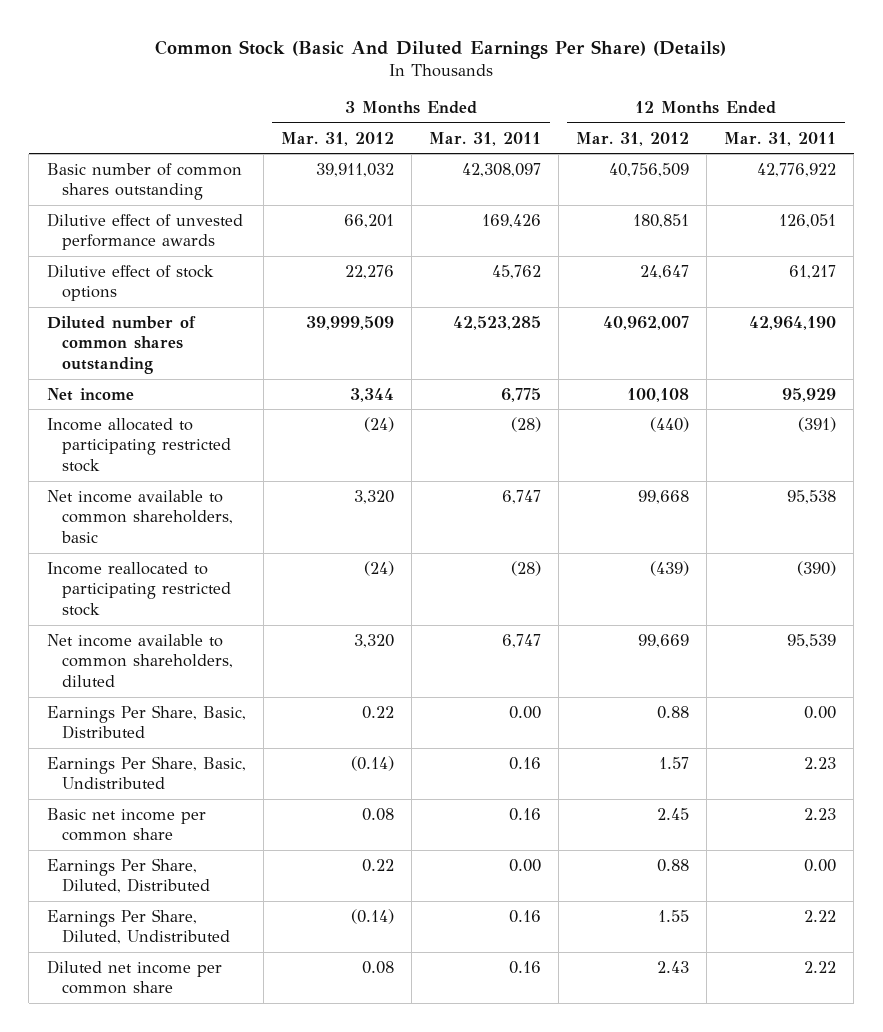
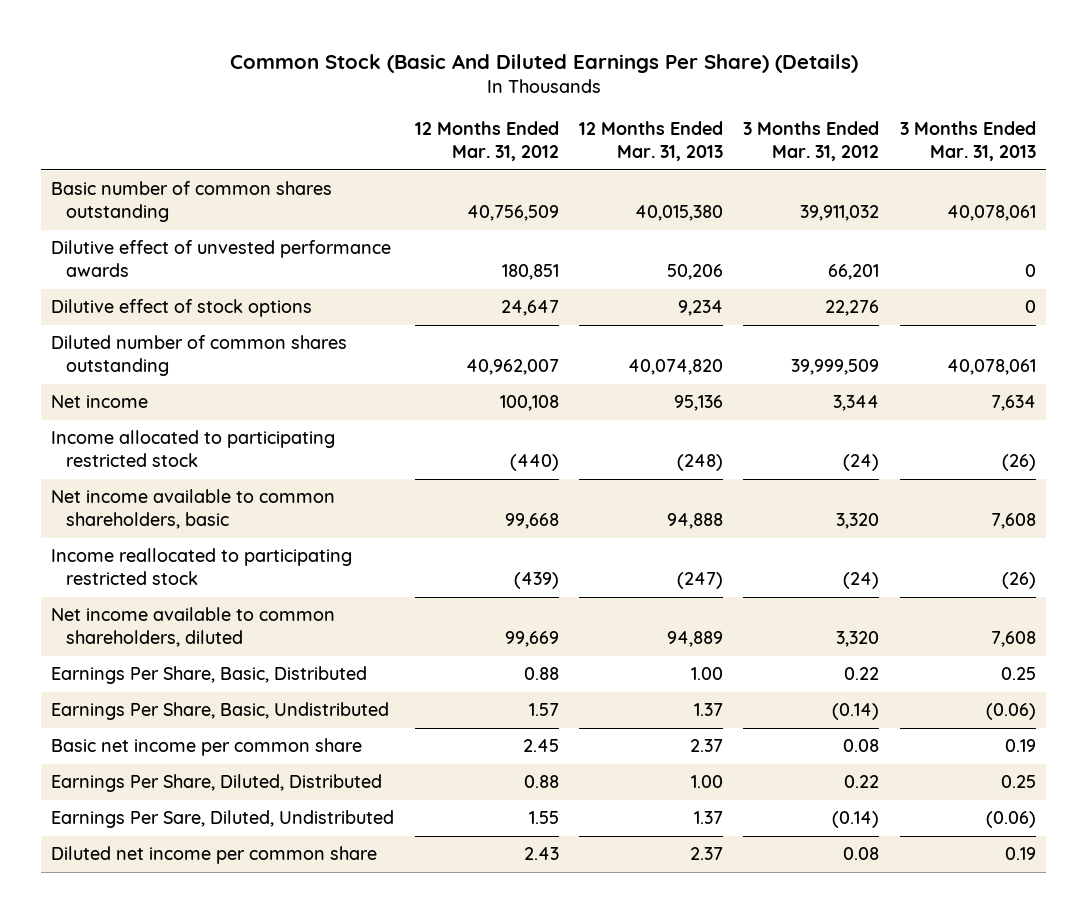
[428,131,541,146] Mar. 31, 2011 -> none
[724,131,837,146] Mar. 31, 2011 -> none
none -> [579,120,724,162] 12 Months Ended Mar. 31, 2013
none -> [899,120,1036,162] 3 Months Ended Mar. 31, 2013
[46,908,230,945] Earnings Per Share, Diluted, Undistributed -> [51,810,395,829] Earnings Per Sare, Diluted, Undistributed

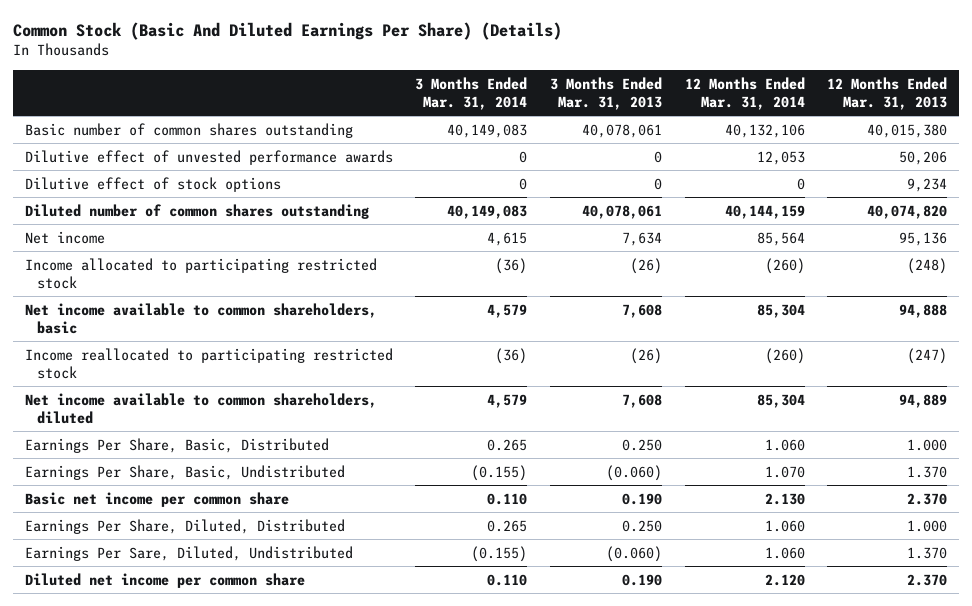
[414,120,559,162] 12 Months Ended Mar. 31, 2012 -> none
[743,120,880,162] 3 Months Ended Mar. 31, 2012 -> none
none -> [415,76,528,110] 3 Months Ended Mar. 31, 2014
none -> [684,76,805,110] 12 Months Ended Mar. 31, 2014
[691,667,724,681] 1.00 -> [907,438,948,451] 1.000
[1000,667,1036,681] 0.25 -> [621,438,662,451] 0.250
[694,703,724,717] 1.37 -> [907,465,948,478] 1.370
[985,703,1036,721] (0.06) -> [605,464,662,481] (0.060)
[690,739,724,753] 2.37 -> [907,492,948,505] 2.370
[1004,739,1036,753] 0.19 -> [621,492,662,505] 0.190
[691,775,724,789] 1.00 -> [907,519,948,532] 1.000
[1000,775,1036,789] 0.25 -> [621,519,662,532] 0.250
[694,811,724,825] 1.37 -> [907,546,948,559] 1.370
[985,811,1036,829] (0.06) -> [605,545,662,562] (0.060)
[690,847,724,861] 2.37 -> [907,573,948,586] 2.370
[1004,847,1036,861] 0.19 -> [621,573,662,586] 0.190

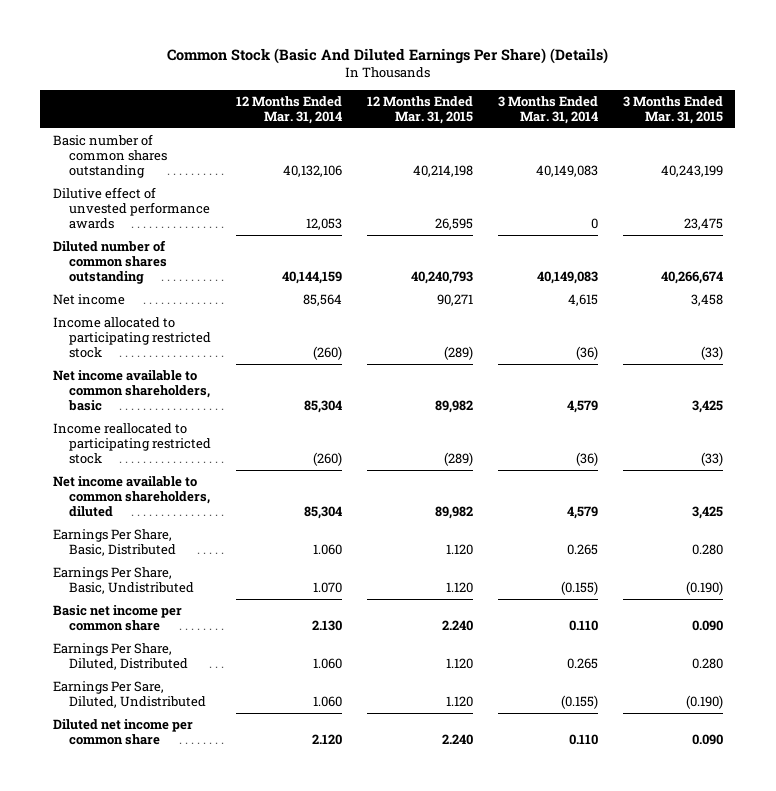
[549,76,662,110] 3 Months Ended Mar. 31, 2013 -> none
[827,76,948,110] 12 Months Ended Mar. 31, 2013 -> none
none -> [367,95,474,124] 12 Months Ended Mar. 31, 2015
none -> [622,95,723,124] 3 Months Ended Mar. 31, 2015
[24,176,281,192] Dilutive effect of stock options -> none

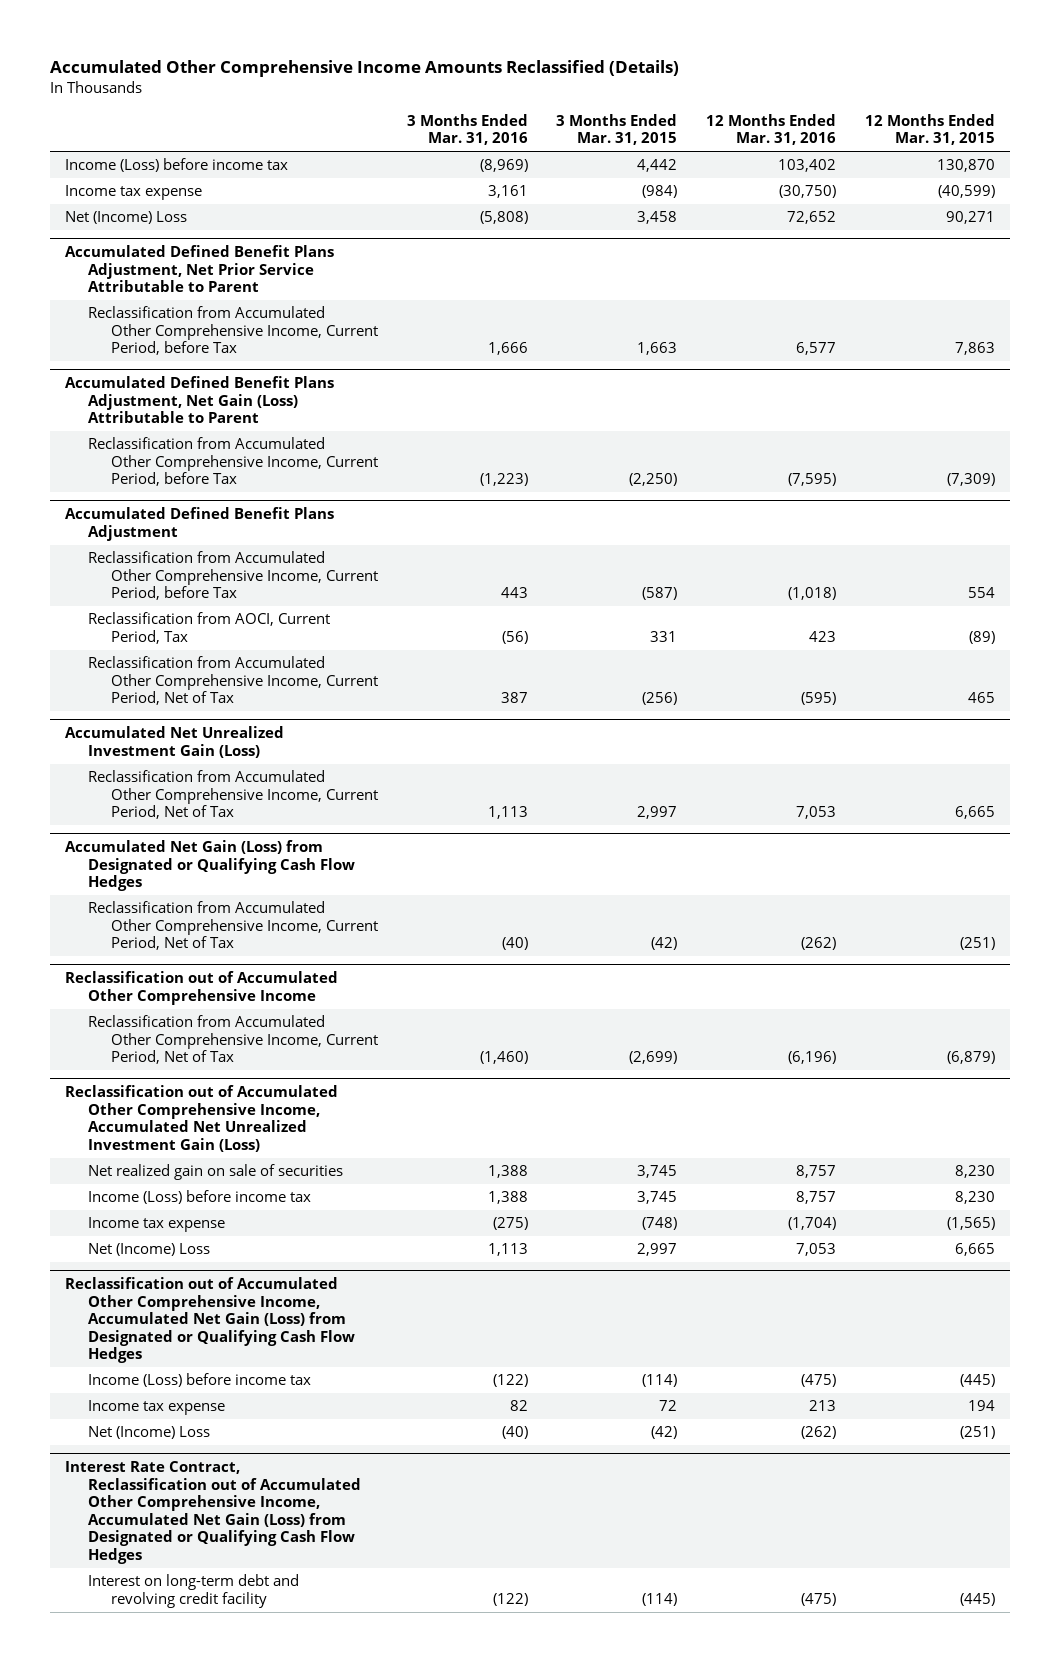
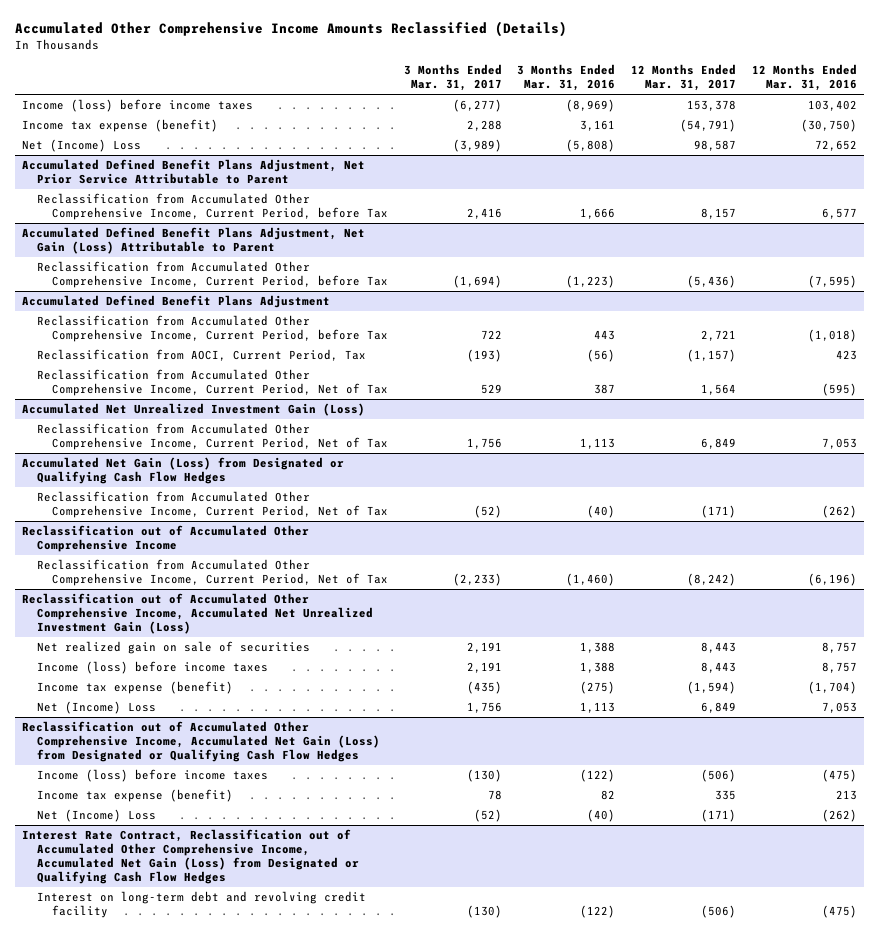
[556,113,678,146] 3 Months Ended Mar. 31, 2015 -> none
[865,113,996,146] 12 Months Ended Mar. 31, 2015 -> none
none -> [403,64,502,92] 3 Months Ended Mar. 31, 2017
none -> [630,64,736,92] 12 Months Ended Mar. 31, 2017
[64,158,288,173] Income (Loss) before income tax -> [22,98,254,112] Income (loss) before income taxes
[64,185,202,201] Income tax expense -> [22,118,219,132] Income tax expense (benefit)
[87,1190,311,1205] Income (Loss) before income tax -> [37,660,269,674] Income (loss) before income taxes
[87,1217,225,1233] Income tax expense -> [37,680,234,694] Income tax expense (benefit)
[87,1373,311,1388] Income (Loss) before income tax -> [37,768,269,782] Income (loss) before income taxes
[87,1400,225,1416] Income tax expense -> [37,788,234,802] Income tax expense (benefit)

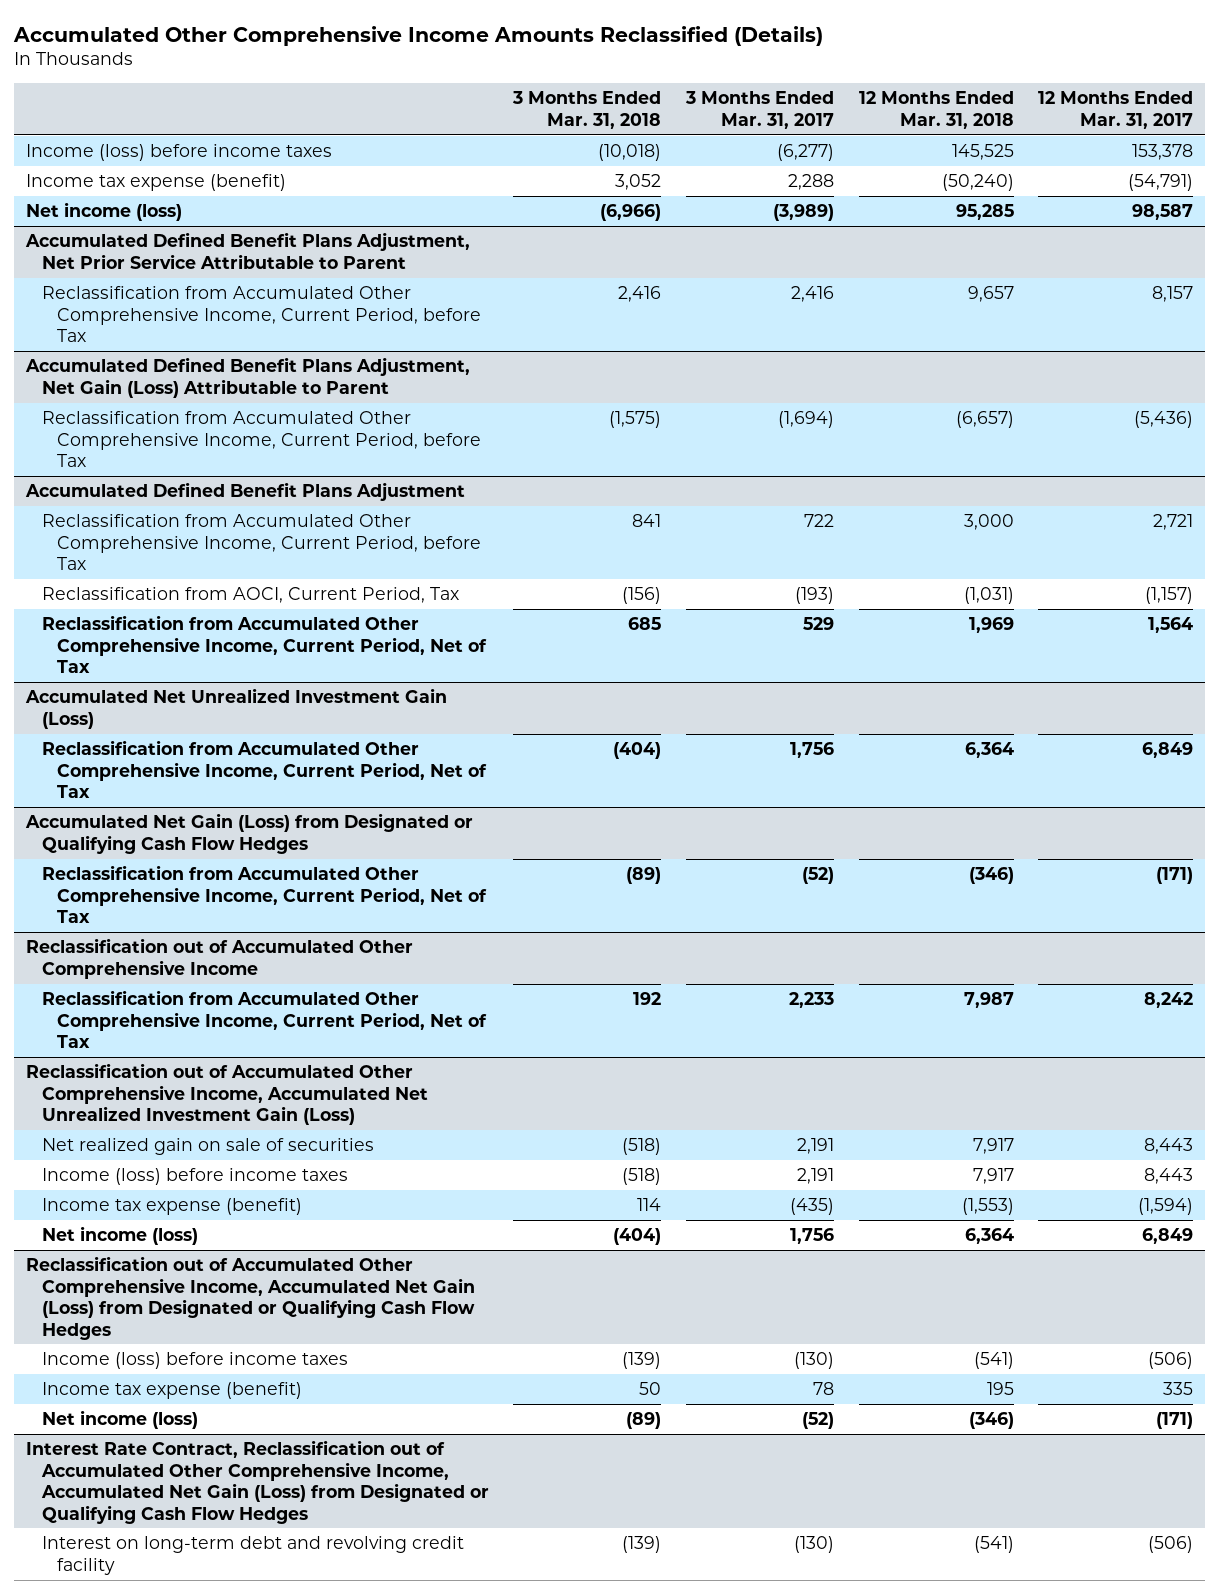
[517,64,616,92] 3 Months Ended Mar. 31, 2016 -> none
[751,64,857,92] 12 Months Ended Mar. 31, 2016 -> none
none -> [512,91,662,129] 3 Months Ended Mar. 31, 2018
none -> [858,91,1014,129] 12 Months Ended Mar. 31, 2018
[22,138,142,152] Net (Income) Loss -> [26,202,183,222] Net income (loss)
[452,572,502,586] (2,233) -> [789,992,835,1009] 2,233
[686,572,736,586] (8,242) -> [1144,992,1194,1009] 8,242
[37,700,157,714] Net (Income) Loss -> [41,1226,198,1246] Net income (loss)
[37,808,157,822] Net (Income) Loss -> [41,1410,198,1430] Net income (loss)

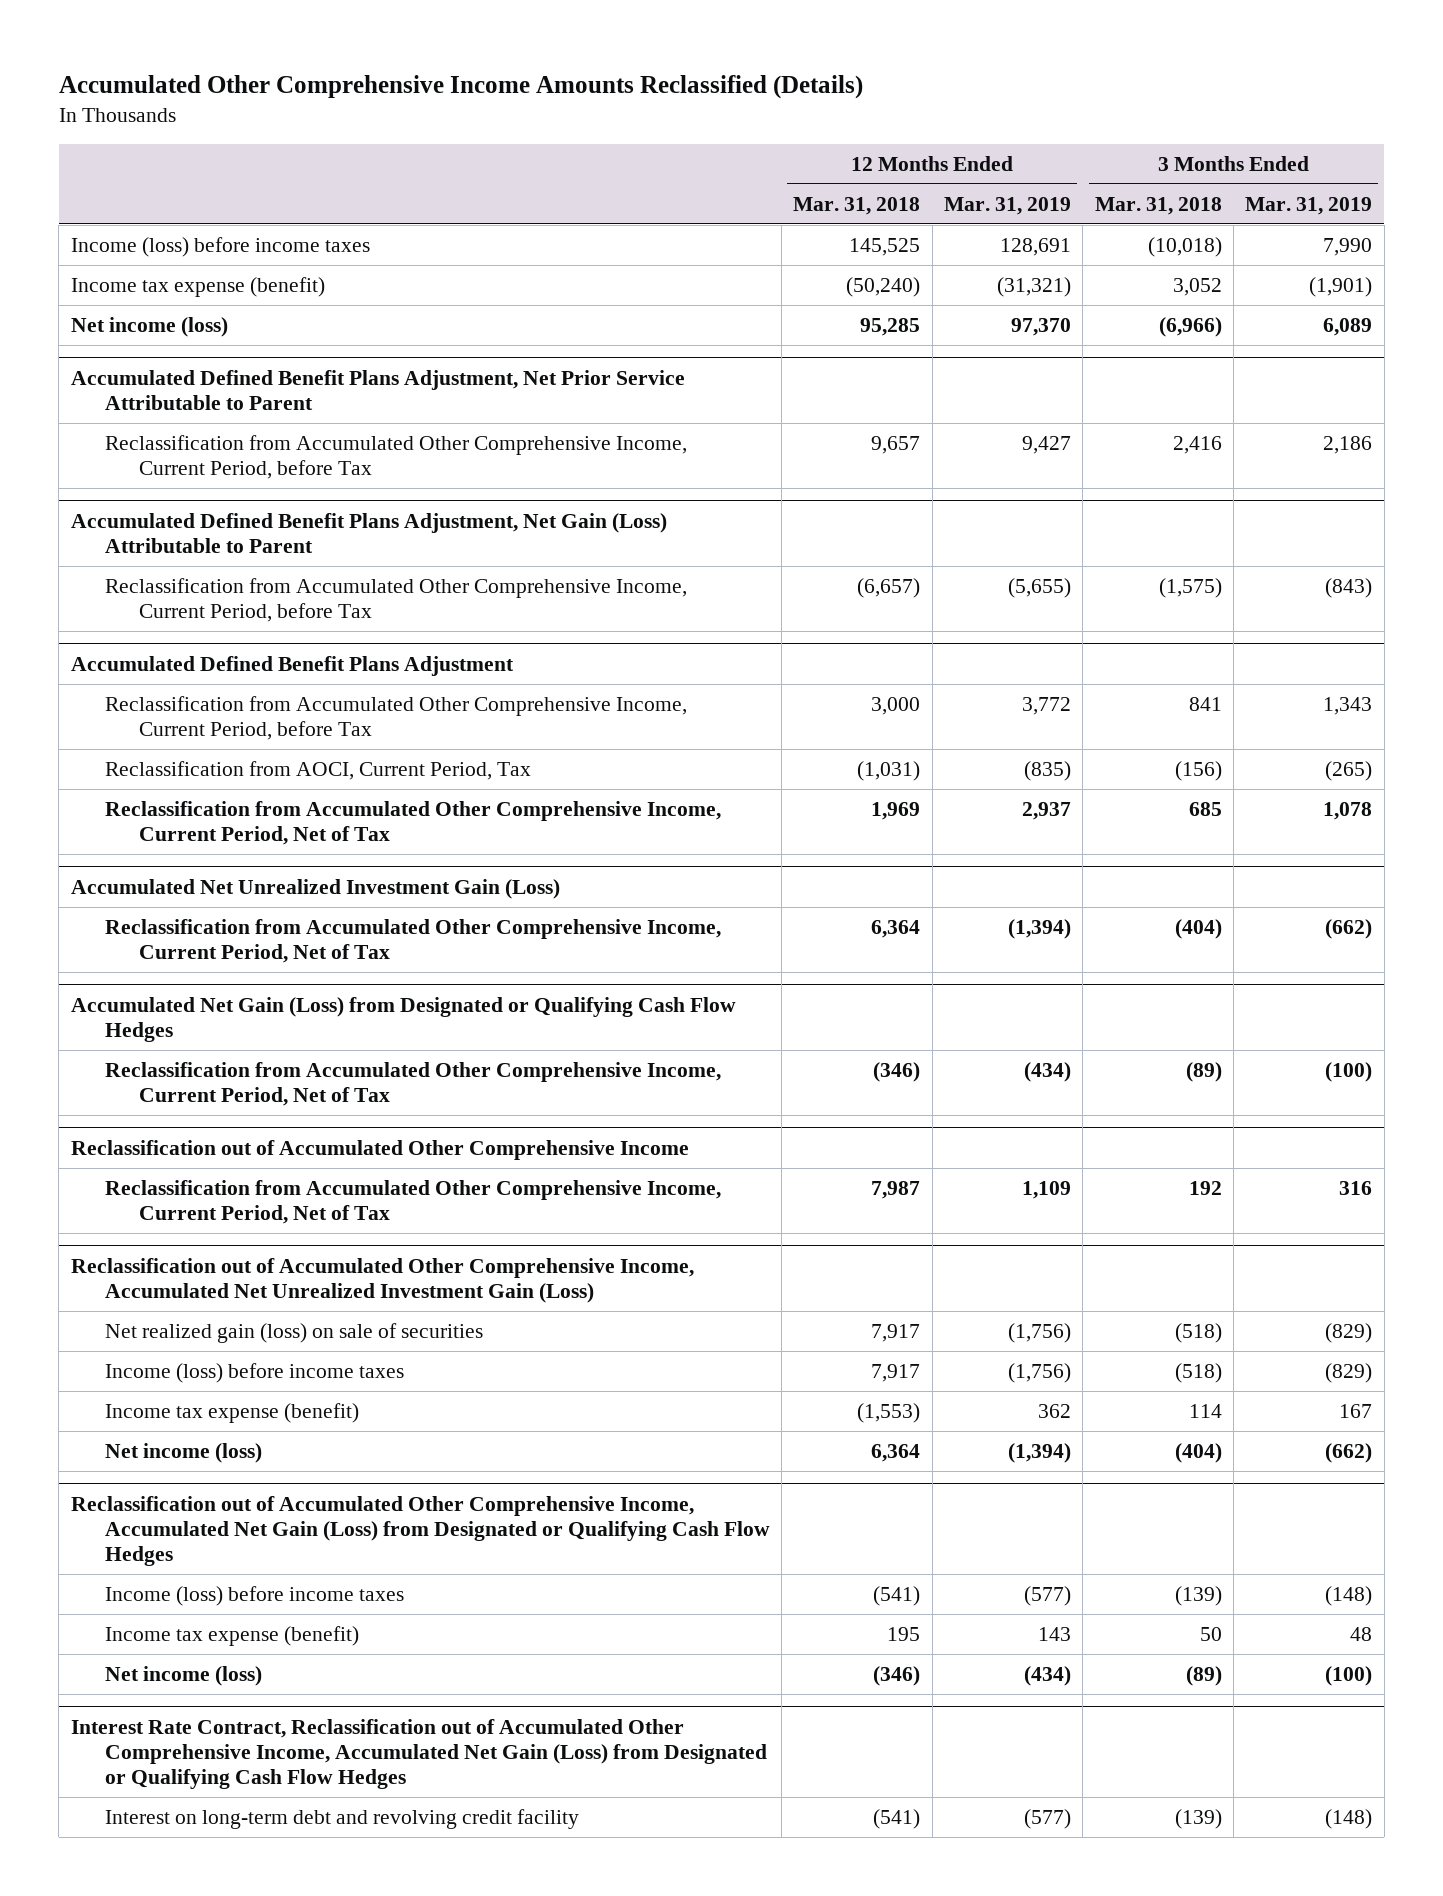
[685,91,835,129] 3 Months Ended Mar. 31, 2017 -> none
[1038,91,1194,129] 12 Months Ended Mar. 31, 2017 -> none
none -> [944,196,1072,215] Mar. 31, 2019
none -> [1245,196,1373,215] Mar. 31, 2019
[41,1138,374,1156] Net realized gain on sale of securities -> [104,1323,483,1344] Net realized gain (loss) on sale of securities

